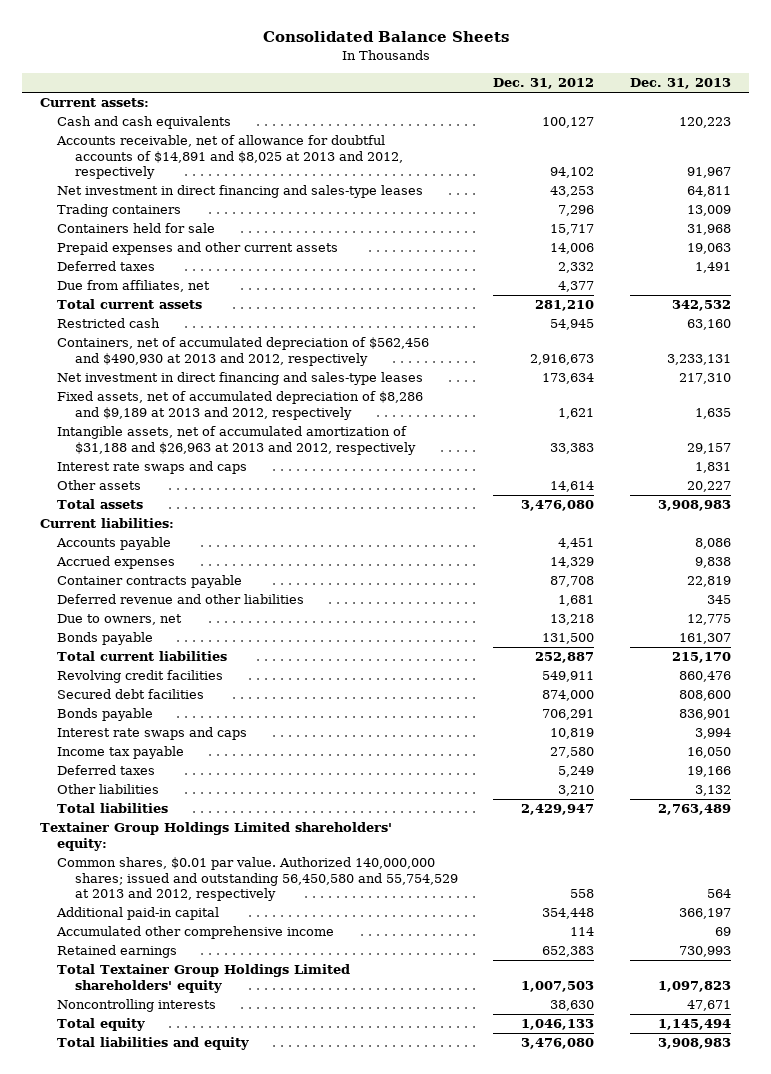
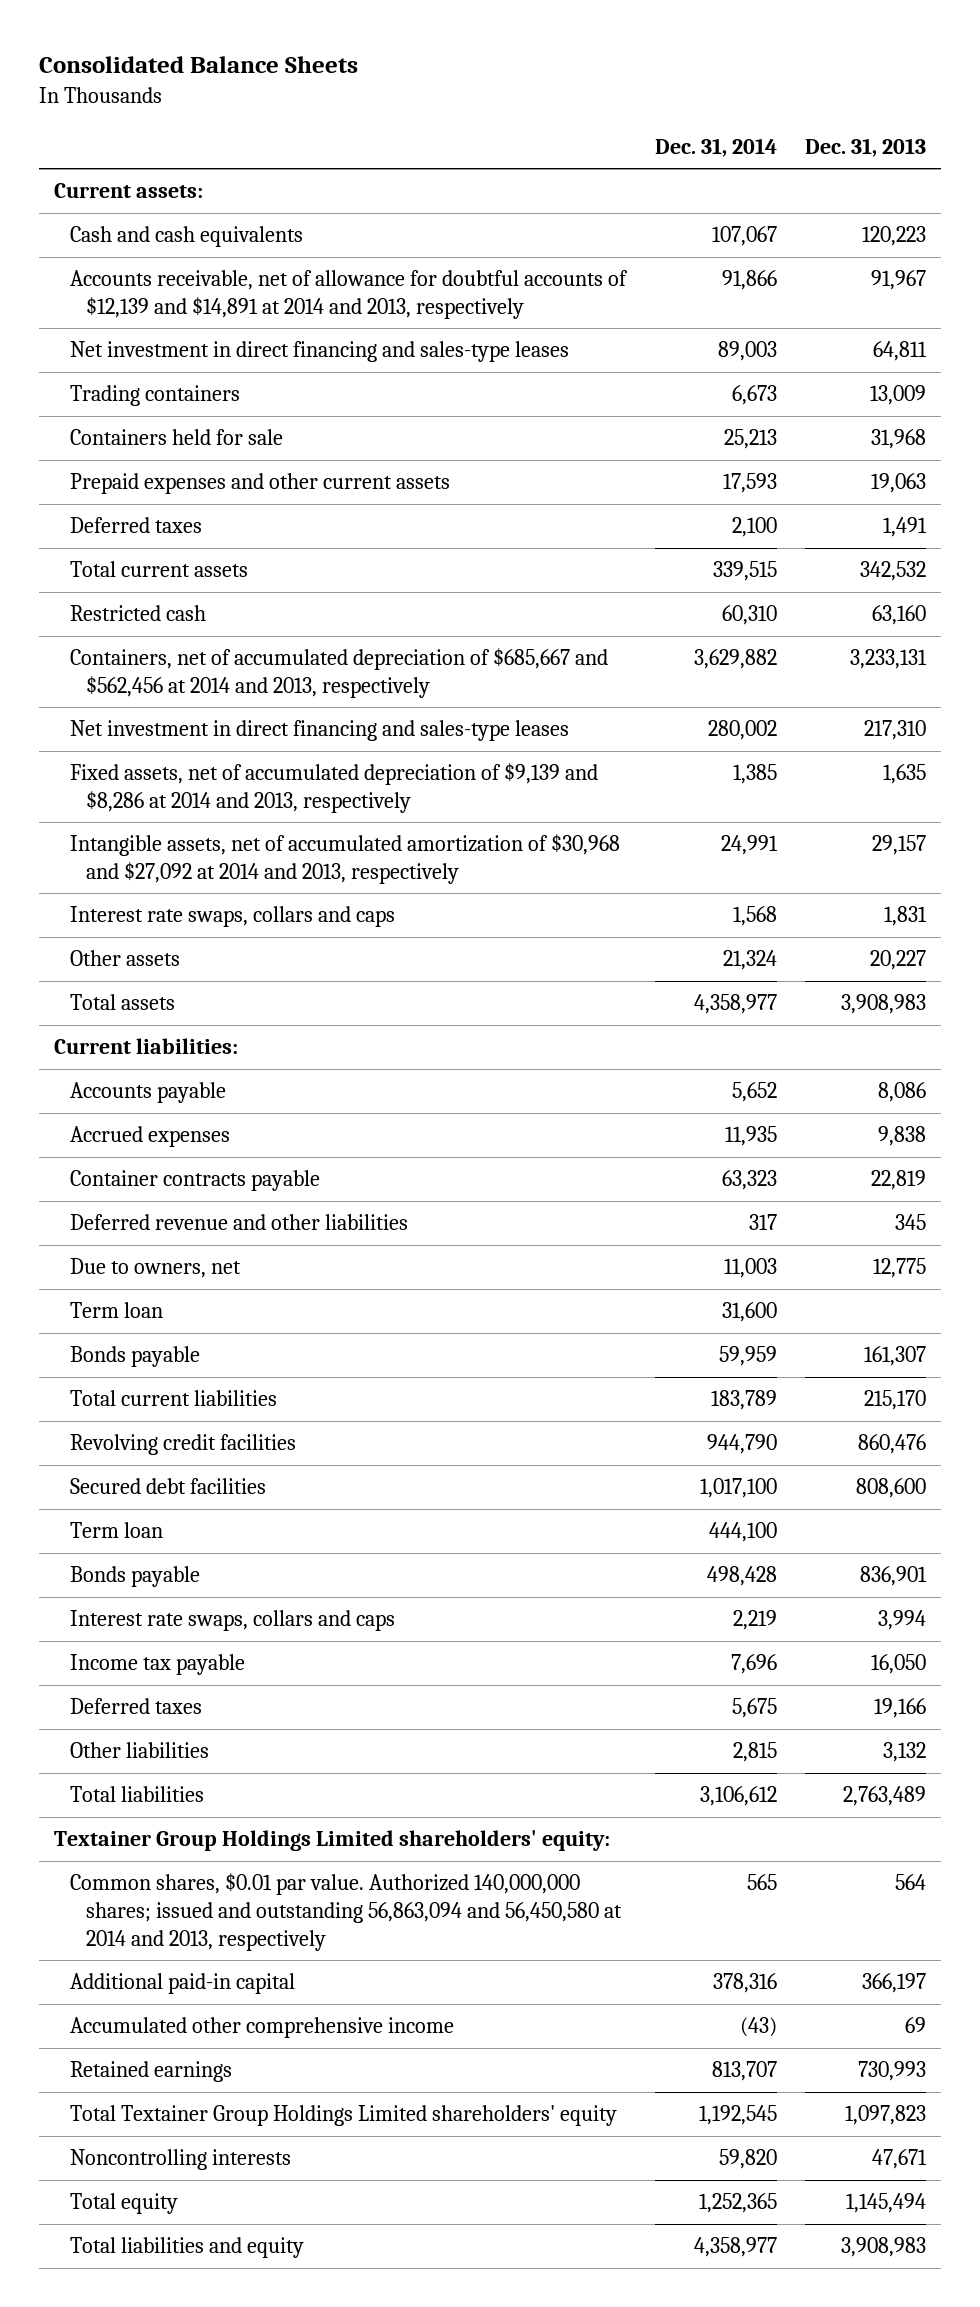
[493,78,595,90] Dec. 31, 2012 -> none
none -> [654,137,777,157] Dec. 31, 2014
[56,135,403,180] Accounts receivable, net of allowance for doubtful accounts of $14,891 and $8,025 at 2013 and 2012, respectively -> [69,270,628,319] Accounts receivable, net of allowance for doubtful accounts of $12,139 and $14,891 at 2014 and 2013, respectively
[57,280,211,293] Due from affiliates, net -> none
[57,337,430,366] Containers, net of accumulated depreciation of $562,456 and $490,930 at 2013 and 2012, respectively -> [69,648,608,698] Containers, net of accumulated depreciation of $685,667 and $562,456 at 2014 and 2013, respectively
[57,391,424,420] Fixed assets, net of accumulated depreciation of $8,286 and $9,189 at 2013 and 2012, respectively -> [69,763,598,813] Fixed assets, net of accumulated depreciation of $9,139 and $8,286 at 2014 and 2013, respectively
[57,426,416,455] Intangible assets, net of accumulated amortization of $31,188 and $26,963 at 2013 and 2012, respectively -> [69,834,620,884] Intangible assets, net of accumulated amortization of $30,968 and $27,092 at 2014 and 2013, respectively
[57,461,248,475] Interest rate swaps and caps -> [69,906,395,928] Interest rate swaps, collars and caps
none -> [69,1302,163,1319] Term loan
none -> [69,1522,163,1539] Term loan
[57,727,248,741] Interest rate swaps and caps -> [69,1610,395,1632] Interest rate swaps, collars and caps
[57,857,458,902] Common shares, $0.01 par value. Authorized 140,000,000 shares; issued and outstanding 56,450,580 and 55,754,529 at 2013 and 2012, respectively -> [69,1873,622,1951] Common shares, $0.01 par value. Authorized 140,000,000 shares; issued and outstanding 56,863,094 and 56,450,580 at 2014 and 2013, respectively

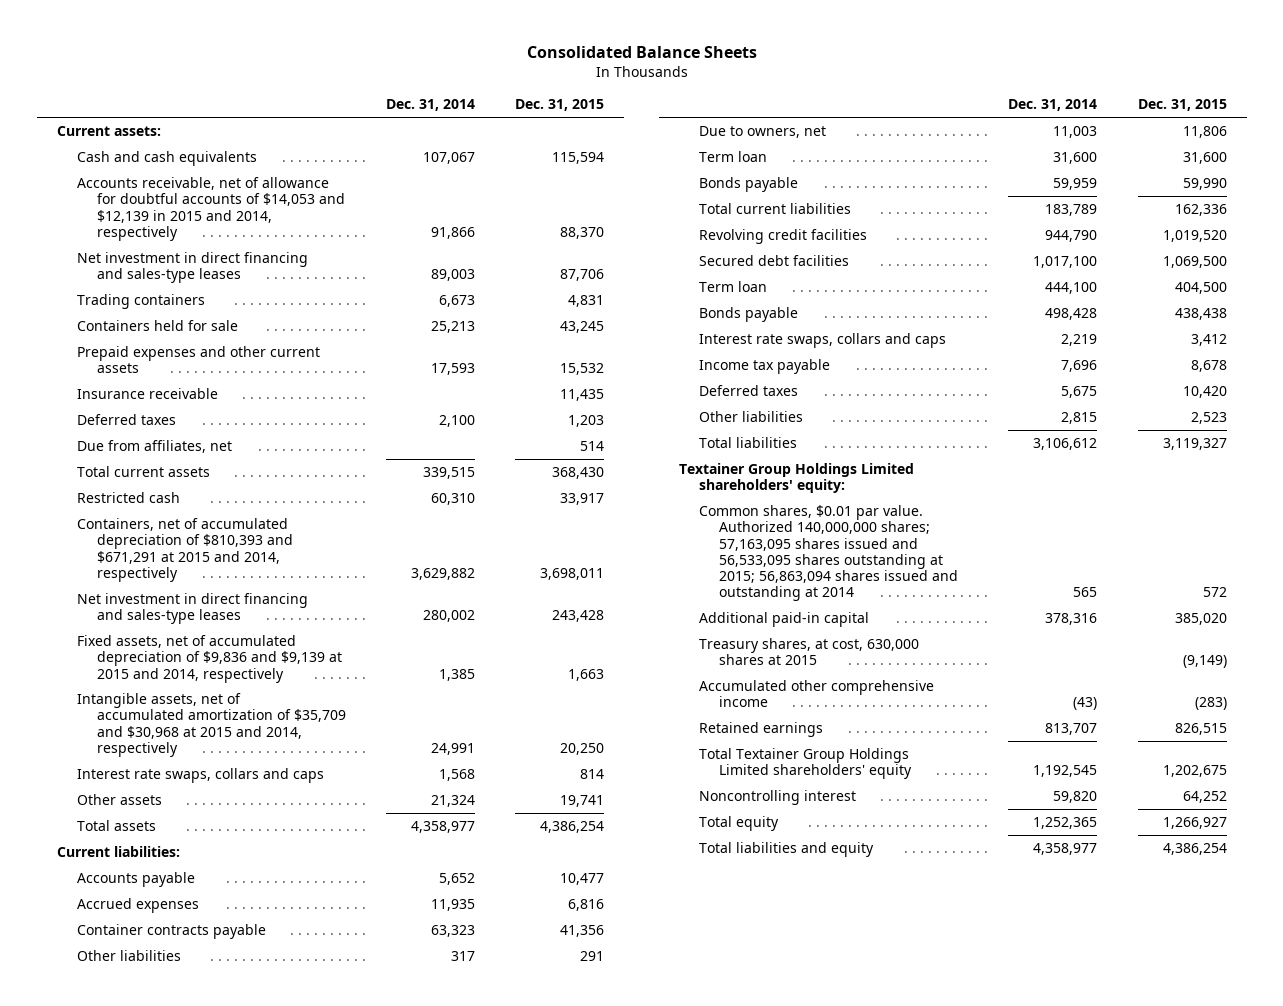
[805,137,927,157] Dec. 31, 2013 -> none
none -> [515,99,605,112] Dec. 31, 2015
[69,270,628,319] Accounts receivable, net of allowance for doubtful accounts of $12,139 and $14,891 at 2014 and 2013, respectively -> [76,176,345,241] Accounts receivable, net of allowance for doubtful accounts of $14,053 and $12,139 in 2015 and 2014, respectively
none -> [76,387,218,399] Insurance receivable
none -> [76,439,232,453] Due from affiliates, net
[69,648,608,698] Containers, net of accumulated depreciation of $685,667 and $562,456 at 2014 and 2013, respectively -> [76,517,293,582] Containers, net of accumulated depreciation of $810,393 and $671,291 at 2015 and 2014, respectively
[69,763,598,813] Fixed assets, net of accumulated depreciation of $9,139 and $8,286 at 2014 and 2013, respectively -> [76,634,342,683] Fixed assets, net of accumulated depreciation of $9,836 and $9,139 at 2015 and 2014, respectively
[69,834,620,884] Intangible assets, net of accumulated amortization of $30,968 and $27,092 at 2014 and 2013, respectively -> [76,692,346,757] Intangible assets, net of accumulated amortization of $35,709 and $30,968 at 2015 and 2014, respectively
[69,1214,408,1231] Deferred revenue and other liabilities -> [76,949,181,961] Other liabilities
[69,1873,622,1951] Common shares, $0.01 par value. Authorized 140,000,000 shares; issued and outstanding 56,863,094 and 56,450,580 at 2014 and 2013, respectively -> [699,504,959,602] Common shares, $0.01 par value. Authorized 140,000,000 shares; 57,163,095 shares issued and 56,533,095 shares outstanding at 2015; 56,863,094 shares issued and outstanding at 2014
none -> [699,637,920,666] Treasury shares, at cost, 630,000 shares at 2015
[69,2149,291,2171] Noncontrolling interests -> [699,789,857,805] Noncontrolling interest

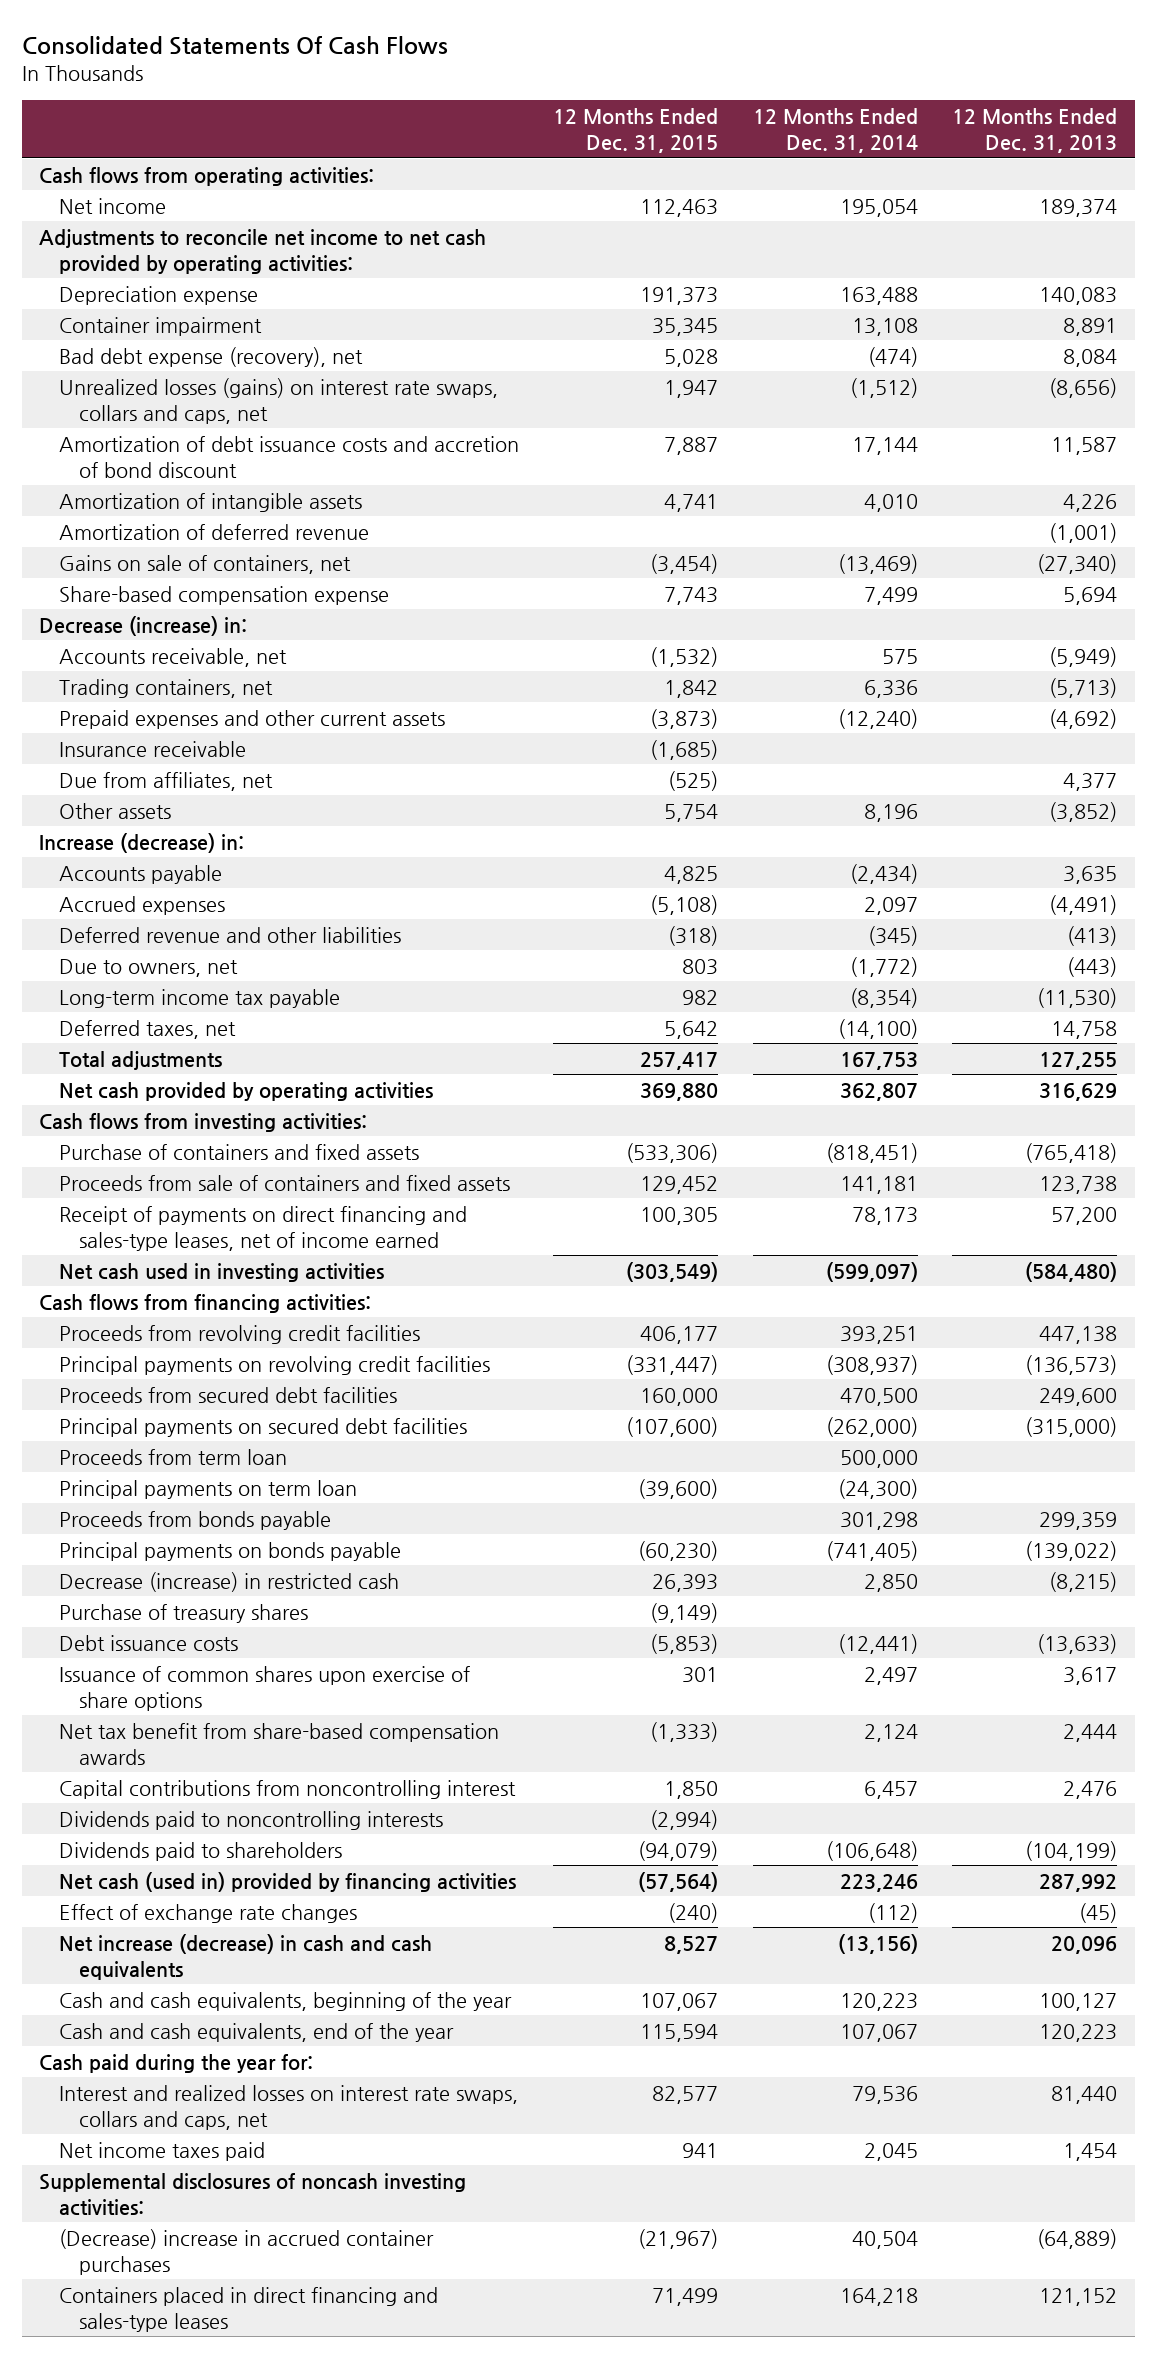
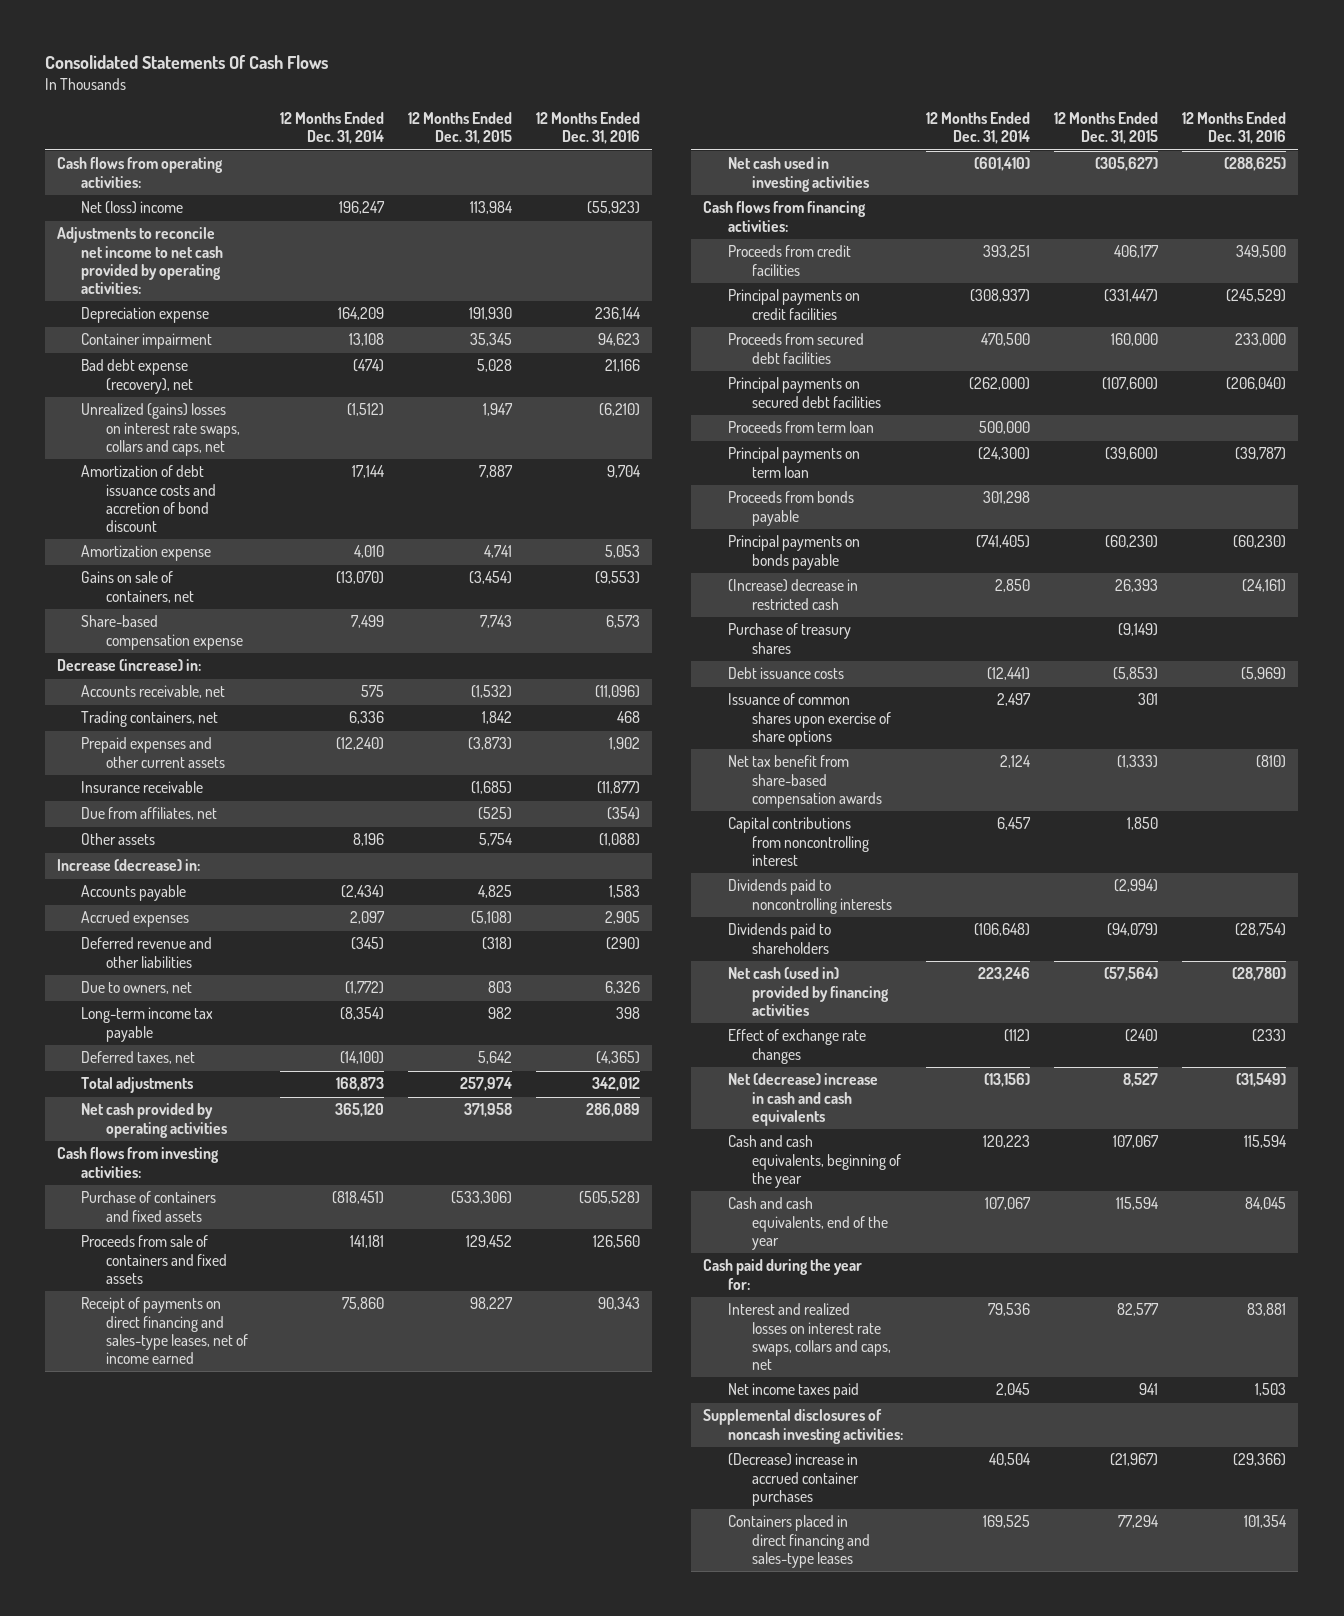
[952,107,1118,153] 12 Months Ended Dec. 31, 2013 -> none
none -> [536,112,641,145] 12 Months Ended Dec. 31, 2016
[58,197,166,214] Net income -> [81,201,184,215] Net (loss) income
[640,198,719,217] 112,463 -> [470,201,514,215] 113,984
[839,198,918,217] 195,054 -> [339,201,386,215] 196,247
[640,286,719,305] 191,373 -> [469,307,513,321] 191,930
[839,286,918,305] 163,488 -> [338,307,385,321] 164,209
[58,377,498,424] Unrealized losses (gains) on interest rate swaps, collars and caps, net -> [81,403,240,456] Unrealized (gains) losses on interest rate swaps, collars and caps, net
[58,523,369,540] Amortization of deferred revenue -> none
[58,492,362,512] Amortization of intangible assets -> [81,545,212,562] Amortization expense
[837,553,918,574] (13,469) -> [336,571,385,585] (13,070)
[640,1051,719,1070] 257,417 -> [460,1077,513,1092] 257,974
[839,1051,918,1070] 167,753 -> [336,1077,385,1092] 168,873
[640,1082,719,1101] 369,880 -> [464,1103,513,1118] 371,958
[839,1082,918,1101] 362,807 -> [335,1103,385,1118] 365,120
[640,1206,719,1225] 100,305 -> [470,1297,514,1311] 98,227
[851,1206,918,1225] 78,173 -> [342,1297,385,1311] 75,860
[626,1261,719,1282] (303,549) -> [1095,157,1159,172] (305,627)
[825,1261,918,1282] (599,097) -> [974,157,1031,172] (601,410)
[58,1324,420,1344] Proceeds from revolving credit facilities -> [727,245,851,276] Proceeds from credit facilities
[58,1355,490,1375] Principal payments on revolving credit facilities -> [727,289,860,320] Principal payments on credit facilities
[58,1571,399,1592] Decrease (increase) in restricted cash -> [727,579,858,610] (Increase) decrease in restricted cash
[58,1933,432,1980] Net increase (decrease) in cash and cash equivalents -> [727,1073,878,1126] Net (decrease) increase in cash and cash equivalents
[652,2287,719,2306] 71,499 -> [1118,1515,1160,1529] 77,294
[839,2287,918,2306] 164,218 -> [983,1515,1031,1529] 169,525

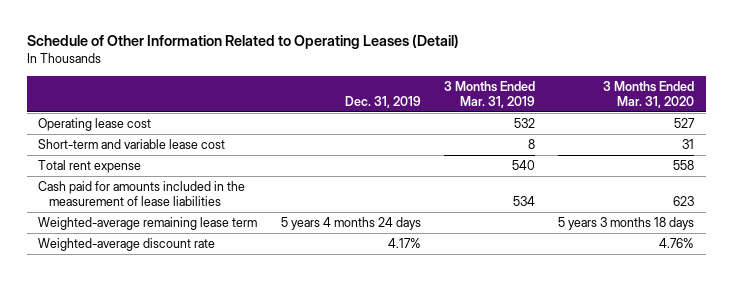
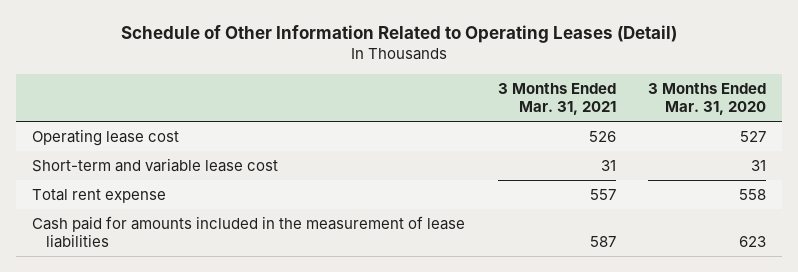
[344,96,421,109] Dec. 31, 2019 -> none
[443,80,535,109] 3 Months Ended Mar. 31, 2019 -> none
none -> [497,83,616,116] 3 Months Ended Mar. 31, 2021
[38,216,258,230] Weighted-average remaining lease term -> none
[38,237,216,251] Weighted-average discount rate -> none

